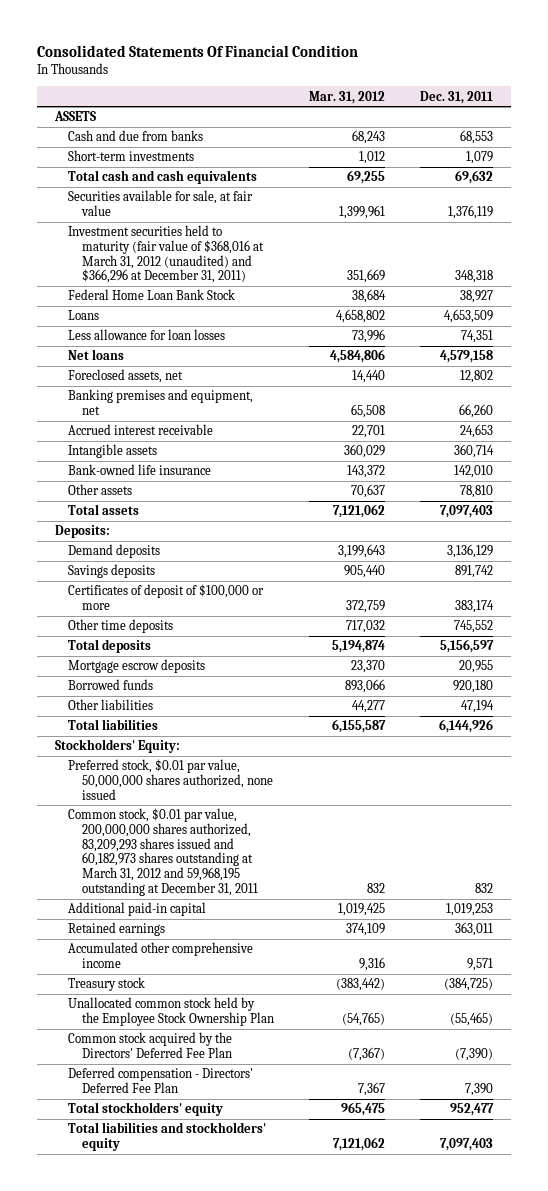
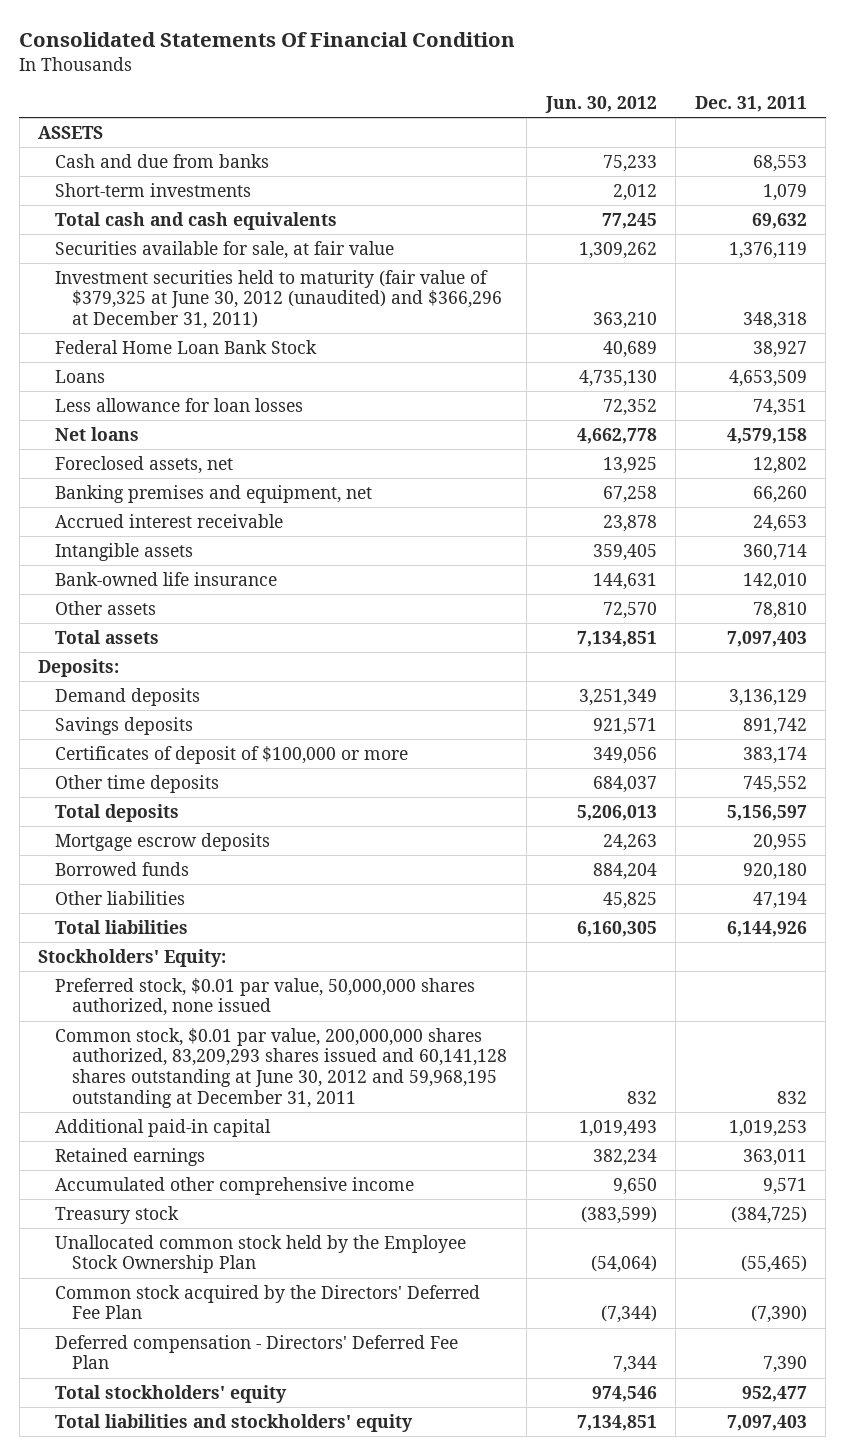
[308,90,385,104] Mar. 31, 2012 -> none
none -> [544,96,657,114] Jun. 30, 2012
[68,225,264,284] Investment securities held to maturity (fair value of $368,016 at March 31, 2012 (unaudited) and $366,296 at December 31, 2011) -> [55,269,503,330] Investment securities held to maturity (fair value of $379,325 at June 30, 2012 (unaudited) and $366,296 at December 31, 2011)
[68,808,258,896] Common stock, $0.01 par value, 200,000,000 shares authorized, 83,209,293 shares issued and 60,182,973 shares outstanding at March 31, 2012 and 59,968,195 outstanding at December 31, 2011 -> [55,1027,508,1108] Common stock, $0.01 par value, 200,000,000 shares authorized, 83,209,293 shares issued and 60,141,128 shares outstanding at June 30, 2012 and 59,968,195 outstanding at December 31, 2011

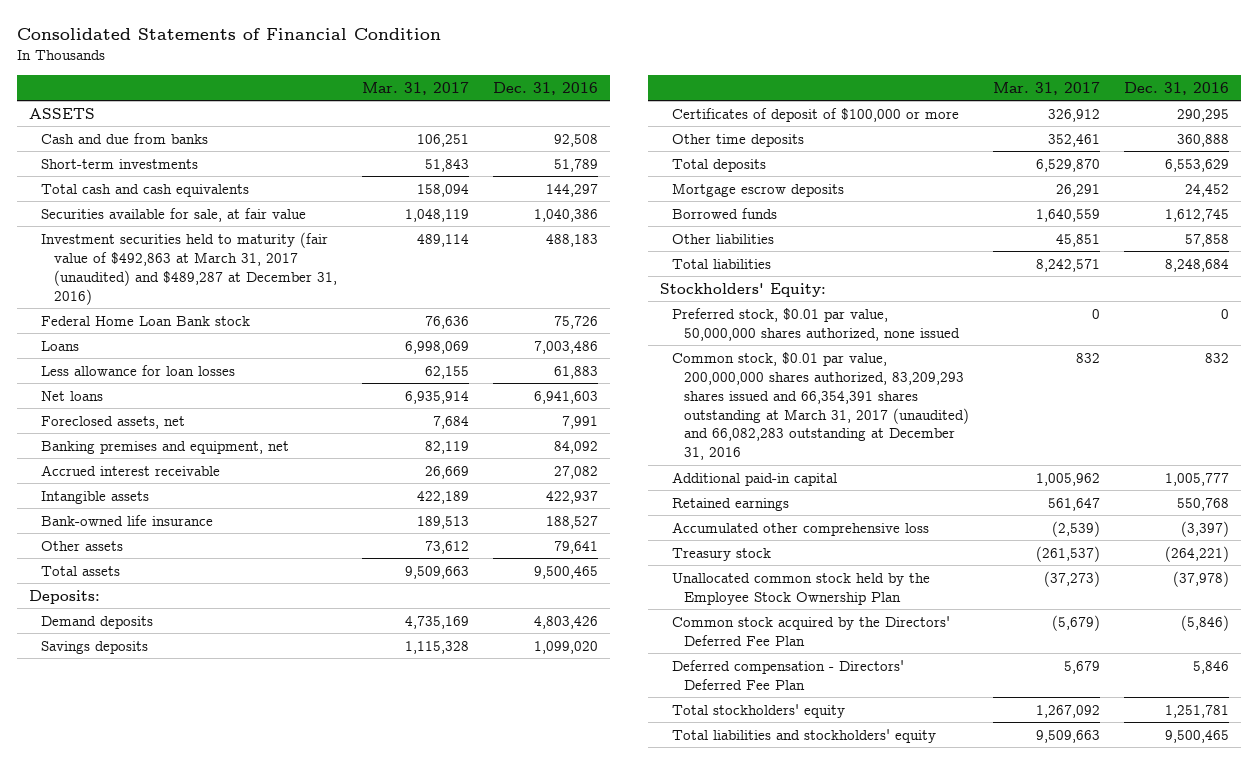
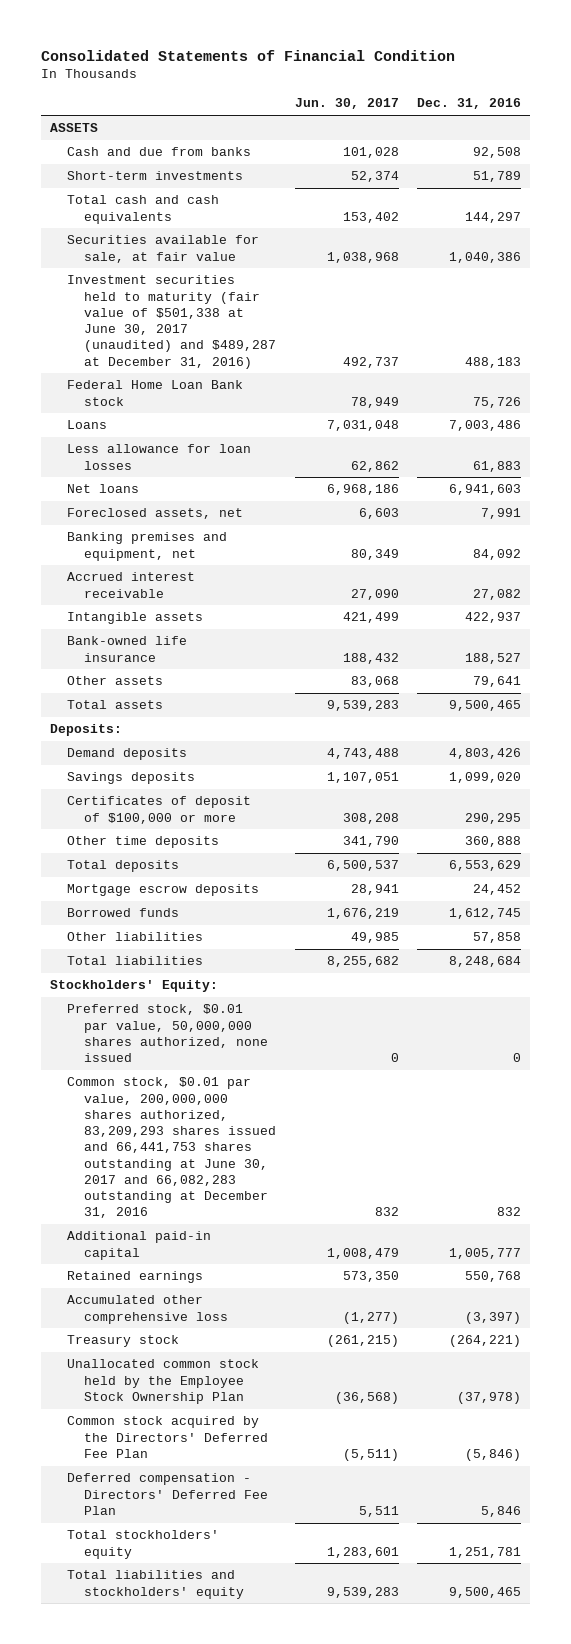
[362,81,470,95] Mar. 31, 2017 -> none
none -> [294,98,399,110] Jun. 30, 2017
[41,231,337,305] Investment securities held to maturity (fair value of $492,863 at March 31, 2017 (unaudited) and $489,287 at December 31, 2016) -> [67,275,277,369] Investment securities held to maturity (fair value of $501,338 at June 30, 2017 (unaudited) and $489,287 at December 31, 2016)
[671,351,969,461] Common stock, $0.01 par value, 200,000,000 shares authorized, 83,209,293 shares issued and 66,354,391 shares outstanding at March 31, 2017 (unaudited) and 66,082,283 outstanding at December 31, 2016 -> [67,1077,277,1219] Common stock, $0.01 par value, 200,000,000 shares authorized, 83,209,293 shares issued and 66,441,753 shares outstanding at June 30, 2017 and 66,082,283 outstanding at December 31, 2016

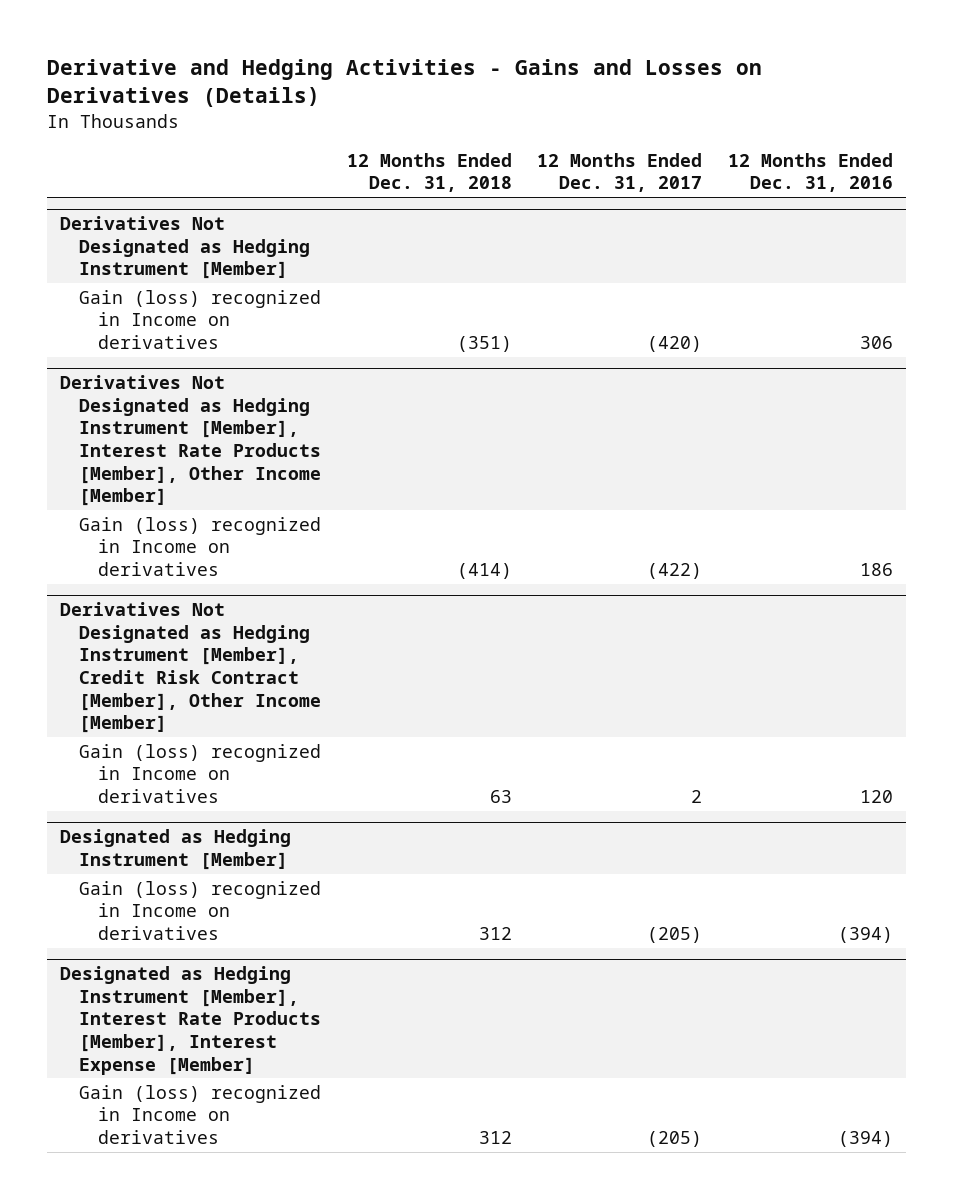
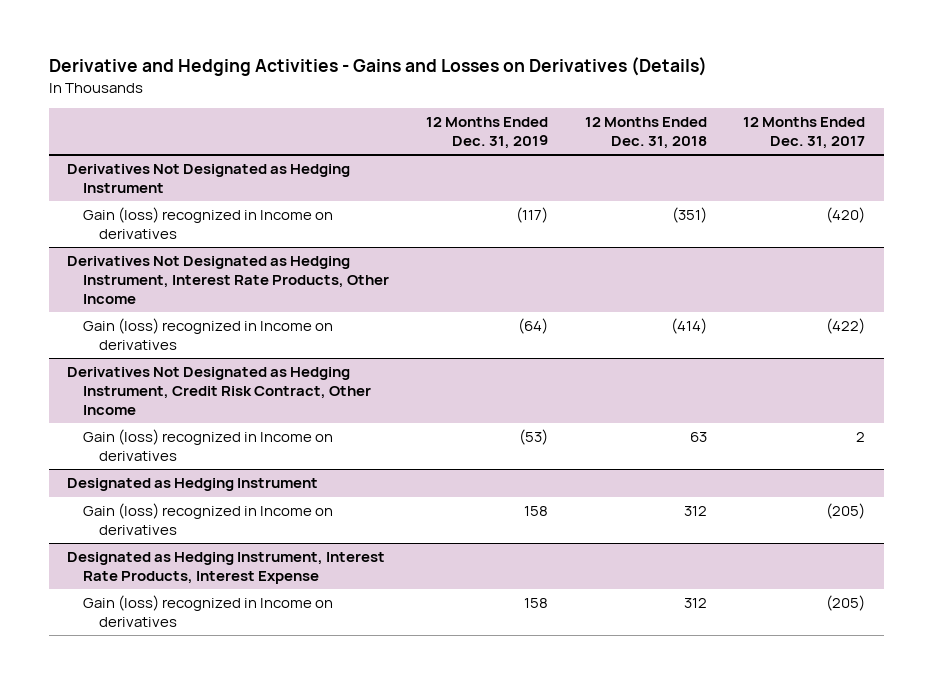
[728,152,894,193] 12 Months Ended Dec. 31, 2016 -> none
none -> [425,117,548,149] 12 Months Ended Dec. 31, 2019
[59,216,310,280] Derivatives Not Designated as Hedging Instrument [Member] -> [67,164,351,194] Derivatives Not Designated as Hedging Instrument
[59,375,321,507] Derivatives Not Designated as Hedging Instrument [Member], Interest Rate Products [Member], Other Income [Member] -> [67,256,389,304] Derivatives Not Designated as Hedging Instrument, Interest Rate Products, Other Income
[59,602,321,734] Derivatives Not Designated as Hedging Instrument [Member], Credit Risk Contract [Member], Other Income [Member] -> [67,367,371,415] Derivatives Not Designated as Hedging Instrument, Credit Risk Contract, Other Income
[59,829,291,870] Designated as Hedging Instrument [Member] -> [67,478,319,492] Designated as Hedging Instrument
[59,966,321,1075] Designated as Hedging Instrument [Member], Interest Rate Products [Member], Interest Expense [Member] -> [67,552,386,585] Designated as Hedging Instrument, Interest Rate Products, Interest Expense

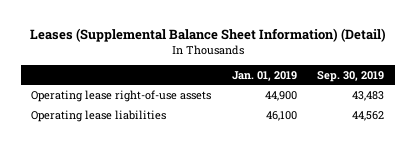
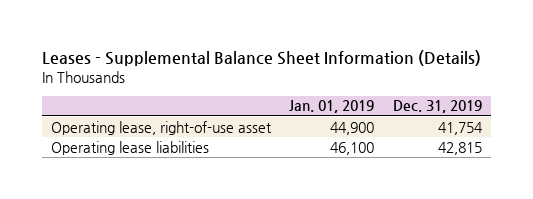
[29,27,386,42] Leases (Supplemental Balance Sheet Information) (Detail) -> [41,50,481,67] Leases - Supplemental Balance Sheet Information (Details)
[317,70,385,82] Sep. 30, 2019 -> none
none -> [392,100,482,114] Dec. 31, 2019
[31,89,212,102] Operating lease right-of-use assets -> [50,120,272,135] Operating lease, right-of-use asset

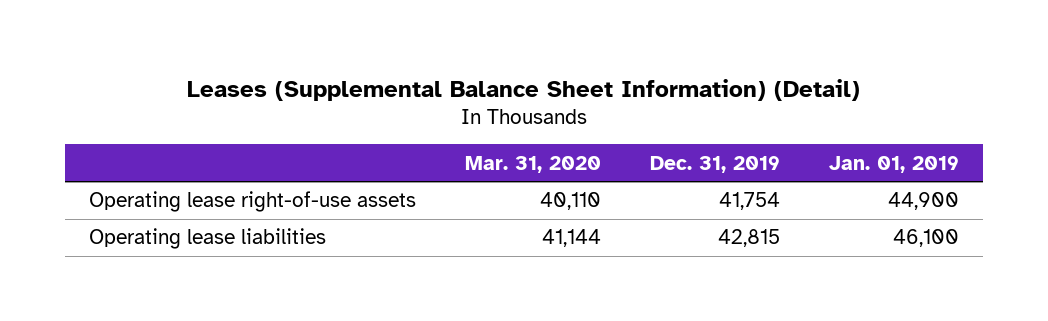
[41,50,481,67] Leases - Supplemental Balance Sheet Information (Details) -> [187,78,861,101] Leases (Supplemental Balance Sheet Information) (Detail)
none -> [465,155,602,173] Mar. 31, 2020
[50,120,272,135] Operating lease, right-of-use asset -> [89,191,417,213] Operating lease right-of-use assets

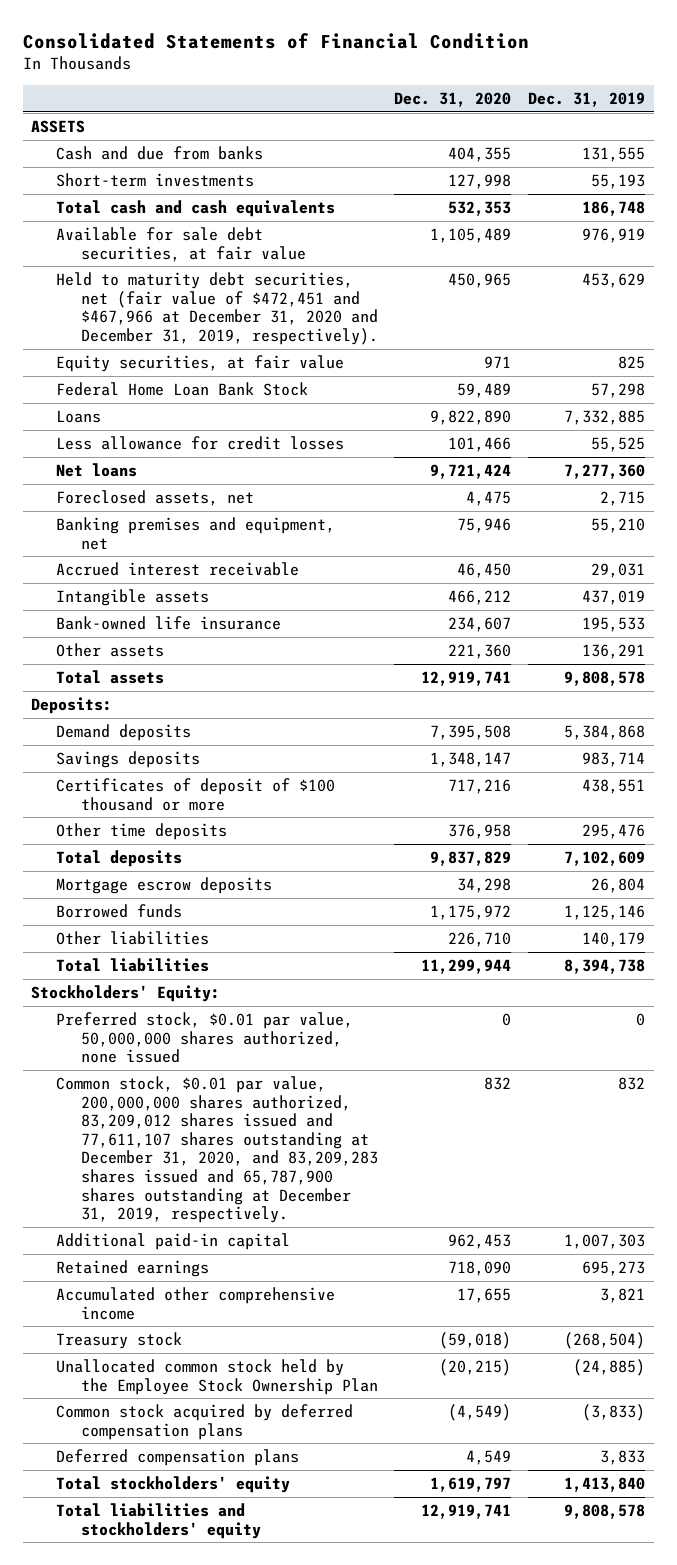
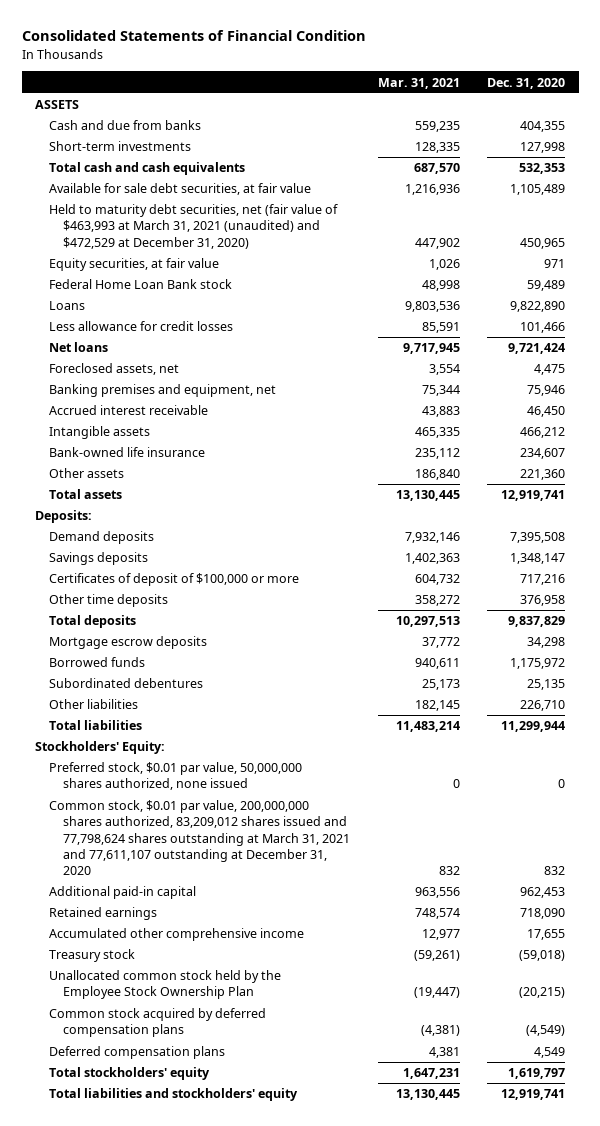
[528,91,646,107] Dec. 31, 2019 -> none
none -> [377,77,460,89] Mar. 31, 2021
[55,271,378,345] Held to maturity debt securities, net (fair value of $472,451 and $467,966 at December 31, 2020 and December 31, 2019, respectively). -> [49,204,339,249] Held to maturity debt securities, net (fair value of $463,993 at March 31, 2021 (unaudited) and $472,529 at December 31, 2020)
[55,381,308,396] Federal Home Loan Bank Stock -> [49,279,233,290] Federal Home Loan Bank stock
[55,777,335,811] Certificates of deposit of $100 thousand or more -> [49,573,300,587] Certificates of deposit of $100,000 or more
none -> [49,678,204,689] Subordinated debentures
[55,1075,378,1224] Common stock, $0.01 par value, 200,000,000 shares authorized, 83,209,012 shares issued and 77,611,107 shares outstanding at December 31, 2020, and 83,209,283 shares issued and 65,787,900 shares outstanding at December 31, 2019, respectively. -> [49,800,351,876] Common stock, $0.01 par value, 200,000,000 shares authorized, 83,209,012 shares issued and 77,798,624 shares outstanding at March 31, 2021 and 77,611,107 outstanding at December 31, 2020

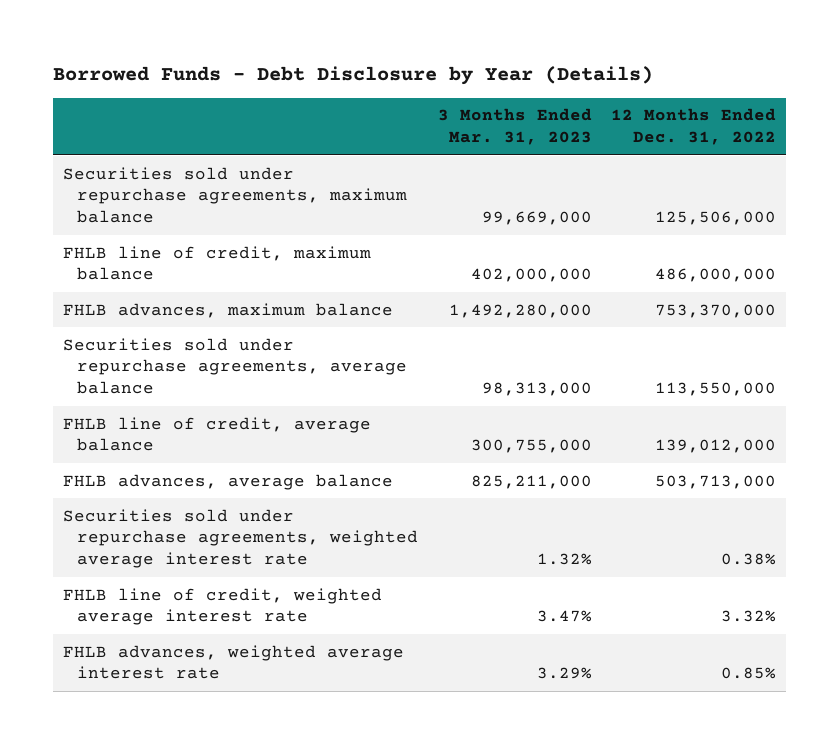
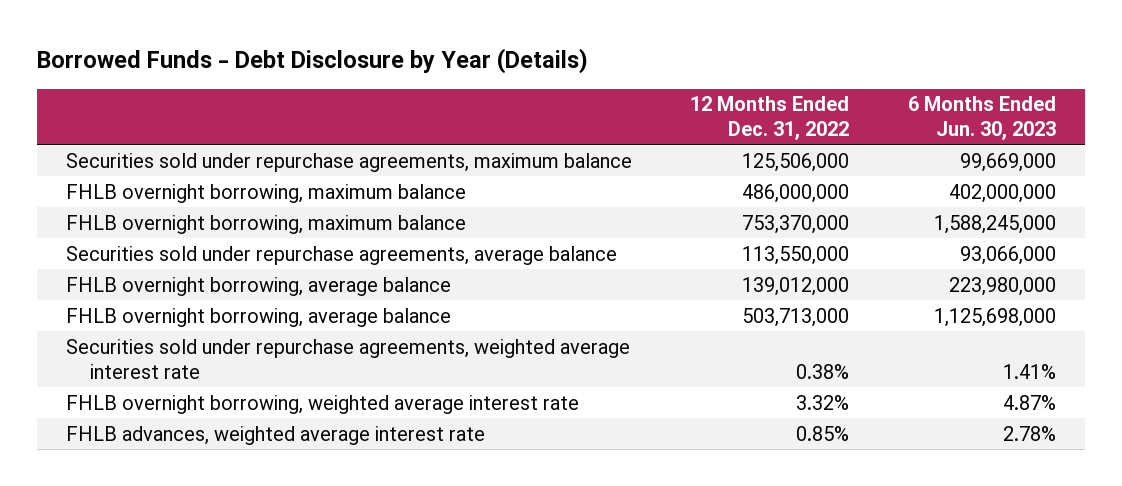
[437,108,592,145] 3 Months Ended Mar. 31, 2023 -> none
none -> [907,96,1056,141] 6 Months Ended Jun. 30, 2023
[62,245,371,281] FHLB line of credit, maximum balance -> [65,183,466,203] FHLB overnight borrowing, maximum balance
[62,302,393,318] FHLB advances, maximum balance -> [65,214,466,234] FHLB overnight borrowing, maximum balance
[62,416,371,452] FHLB line of credit, average balance -> [65,276,451,296] FHLB overnight borrowing, average balance
[62,473,393,490] FHLB advances, average balance -> [65,307,451,327] FHLB overnight borrowing, average balance
[62,587,382,626] FHLB line of credit, weighted average interest rate -> [65,394,579,414] FHLB overnight borrowing, weighted average interest rate

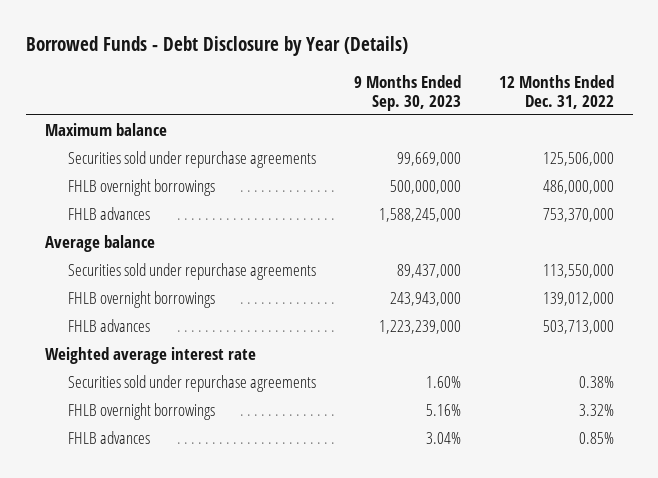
[907,96,1056,141] 6 Months Ended Jun. 30, 2023 -> none
none -> [354,74,462,111] 9 Months Ended Sep. 30, 2023
none -> [44,122,167,136] Maximum balance
[65,152,632,172] Securities sold under repurchase agreements, maximum balance -> [68,150,317,168] Securities sold under repurchase agreements
[65,183,466,203] FHLB overnight borrowing, maximum balance -> [68,178,216,196] FHLB overnight borrowings
[65,214,466,234] FHLB overnight borrowing, maximum balance -> [68,206,151,220] FHLB advances
none -> [44,234,155,252] Average balance
[65,245,617,265] Securities sold under repurchase agreements, average balance -> [68,262,317,280] Securities sold under repurchase agreements
[65,276,451,296] FHLB overnight borrowing, average balance -> [68,290,216,308] FHLB overnight borrowings
[65,307,451,327] FHLB overnight borrowing, average balance -> [68,318,151,332] FHLB advances
none -> [44,346,256,364] Weighted average interest rate
[65,338,630,379] Securities sold under repurchase agreements, weighted average interest rate -> [68,374,317,392] Securities sold under repurchase agreements
[65,394,579,414] FHLB overnight borrowing, weighted average interest rate -> [68,402,216,420] FHLB overnight borrowings
[65,425,485,445] FHLB advances, weighted average interest rate -> [68,430,151,444] FHLB advances

